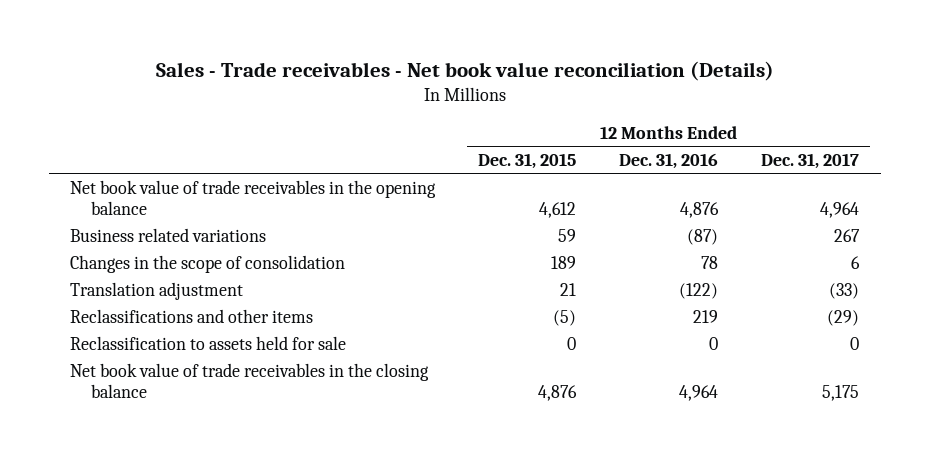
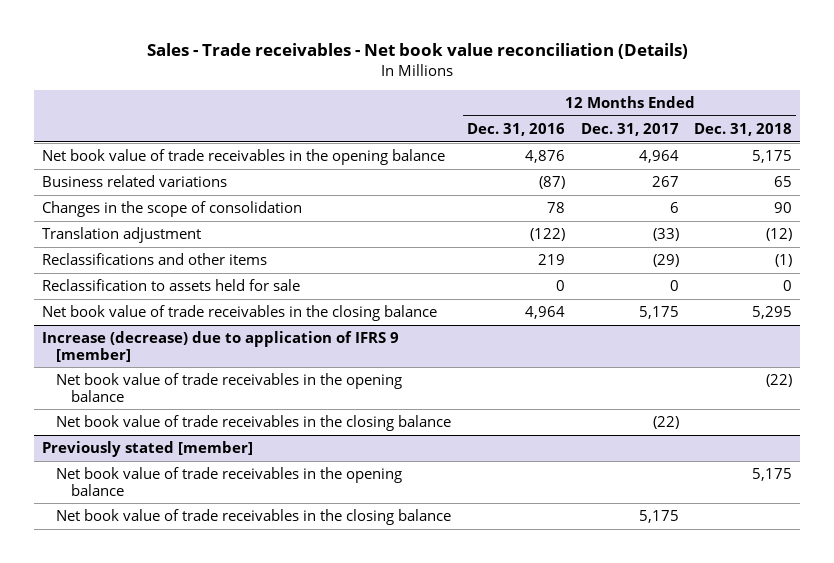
[478,152,577,169] Dec. 31, 2015 -> none
none -> [694,122,793,136] Dec. 31, 2018
none -> [41,331,399,362] Increase (decrease) due to application of IFRS 9 [member]
none -> [56,373,403,402] Net book value of trade receivables in the opening balance
none -> [56,415,452,432] Net book value of trade receivables in the closing balance
none -> [41,441,253,458] Previously stated [member]
none -> [56,467,403,496] Net book value of trade receivables in the opening balance
none -> [56,509,452,526] Net book value of trade receivables in the closing balance

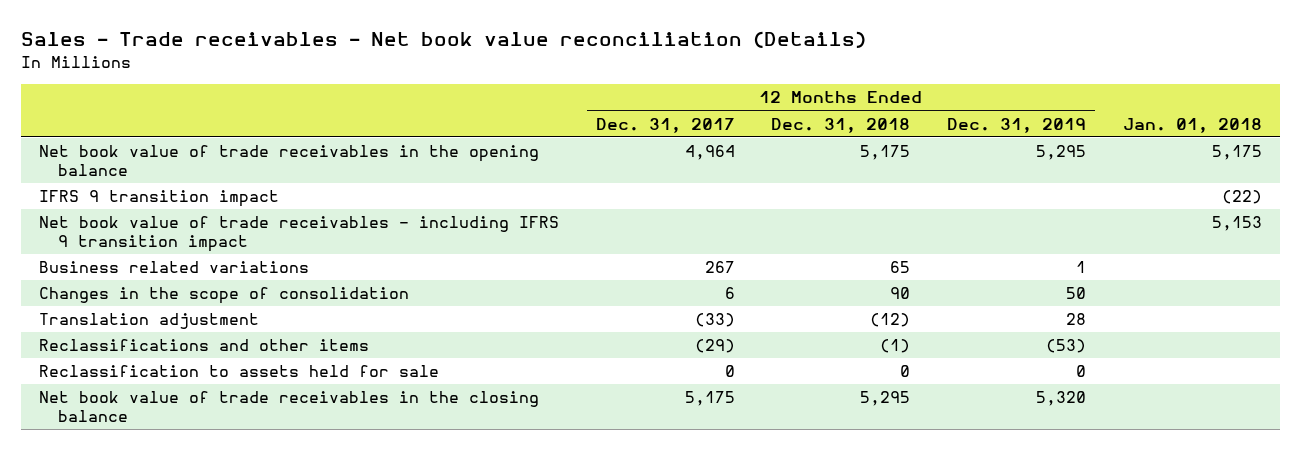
[466,122,565,136] Dec. 31, 2016 -> none
none -> [947,117,1087,133] Dec. 31, 2019
none -> [1122,117,1262,133] Jan. 01, 2018
none -> [39,190,280,208] IFRS 9 transition impact
none -> [39,216,560,253] Net book value of trade receivables - including IFRS 9 transition impact
[41,331,399,362] Increase (decrease) due to application of IFRS 9 [member] -> none
[56,373,403,402] Net book value of trade receivables in the opening balance -> none
[56,415,452,432] Net book value of trade receivables in the closing balance -> none
[41,441,253,458] Previously stated [member] -> none
[56,467,403,496] Net book value of trade receivables in the opening balance -> none
[56,509,452,526] Net book value of trade receivables in the closing balance -> none

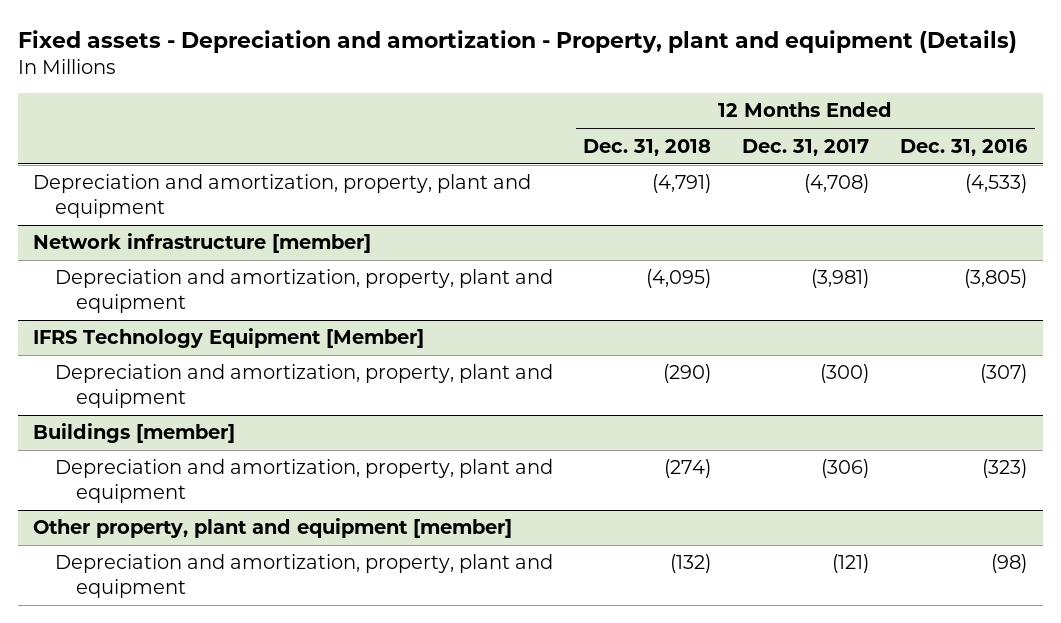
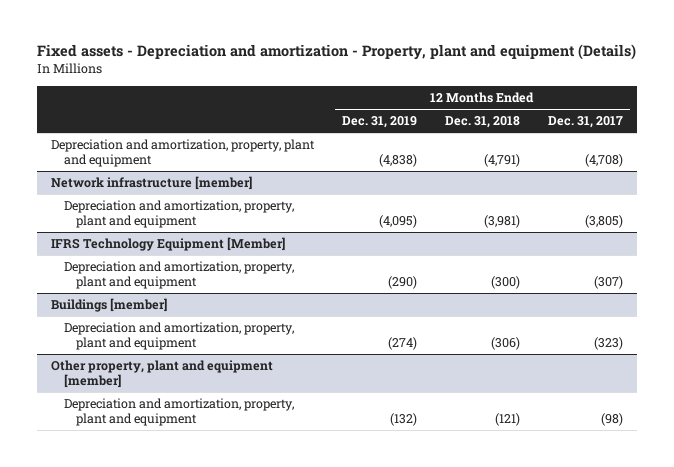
[900,138,1029,156] Dec. 31, 2016 -> none
none -> [341,116,417,129] Dec. 31, 2019
[646,269,712,289] (4,095) -> [483,215,520,229] (3,981)
[811,269,870,289] (3,981) -> [584,215,623,229] (3,805)
[663,364,712,384] (290) -> [490,276,520,290] (300)
[820,364,870,384] (300) -> [593,276,623,290] (307)
[664,459,712,479] (274) -> [490,337,520,351] (306)
[821,459,870,479] (306) -> [593,337,623,351] (323)
[670,554,712,574] (132) -> [494,413,520,427] (121)
[832,554,870,574] (121) -> [600,413,623,427] (98)

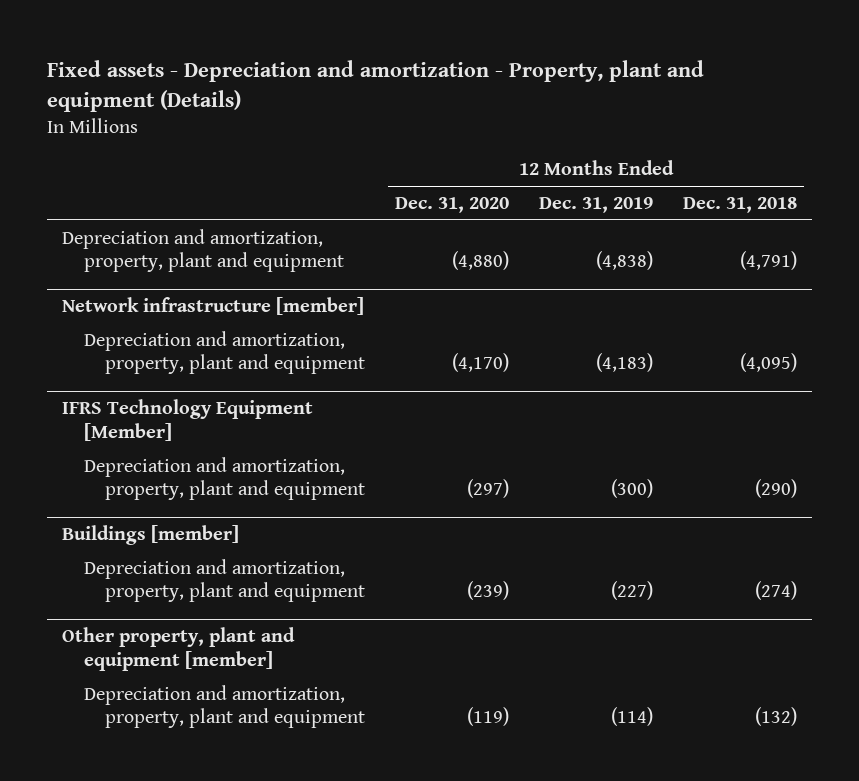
[547,116,623,129] Dec. 31, 2017 -> none
none -> [395,197,510,214] Dec. 31, 2020
[378,215,417,229] (4,095) -> [596,353,654,373] (4,183)
[483,215,520,229] (3,981) -> [739,353,797,373] (4,095)
[387,276,417,290] (290) -> [611,479,654,499] (300)
[490,276,520,290] (300) -> [754,479,797,499] (290)
[387,337,417,351] (274) -> [611,581,654,601] (227)
[490,337,520,351] (306) -> [754,581,797,601] (274)
[389,413,417,427] (132) -> [611,707,654,727] (114)
[494,413,520,427] (121) -> [754,707,797,727] (132)

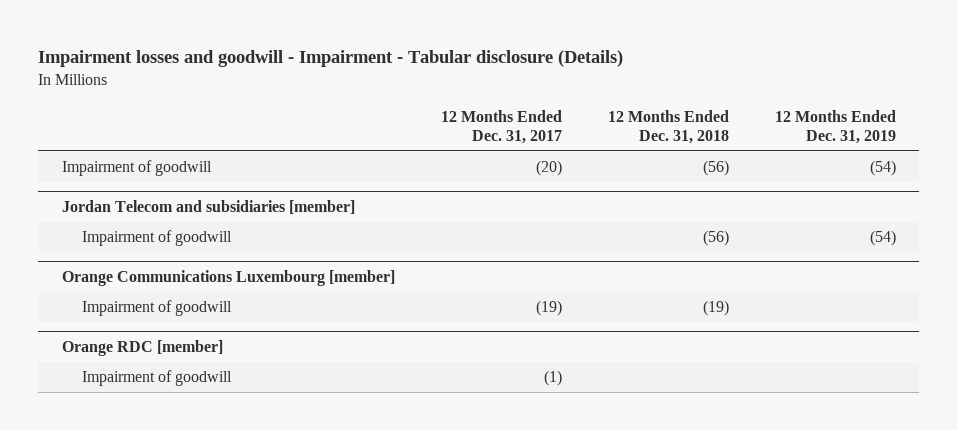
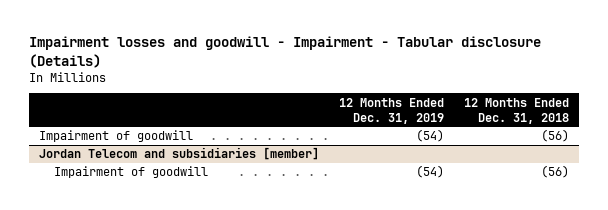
[440,109,562,144] 12 Months Ended Dec. 31, 2017 -> none
[61,269,395,286] Orange Communications Luxembourg [member] -> none
[82,300,233,317] Impairment of goodwill -> none
[61,339,223,356] Orange RDC [member] -> none
[82,370,233,387] Impairment of goodwill -> none

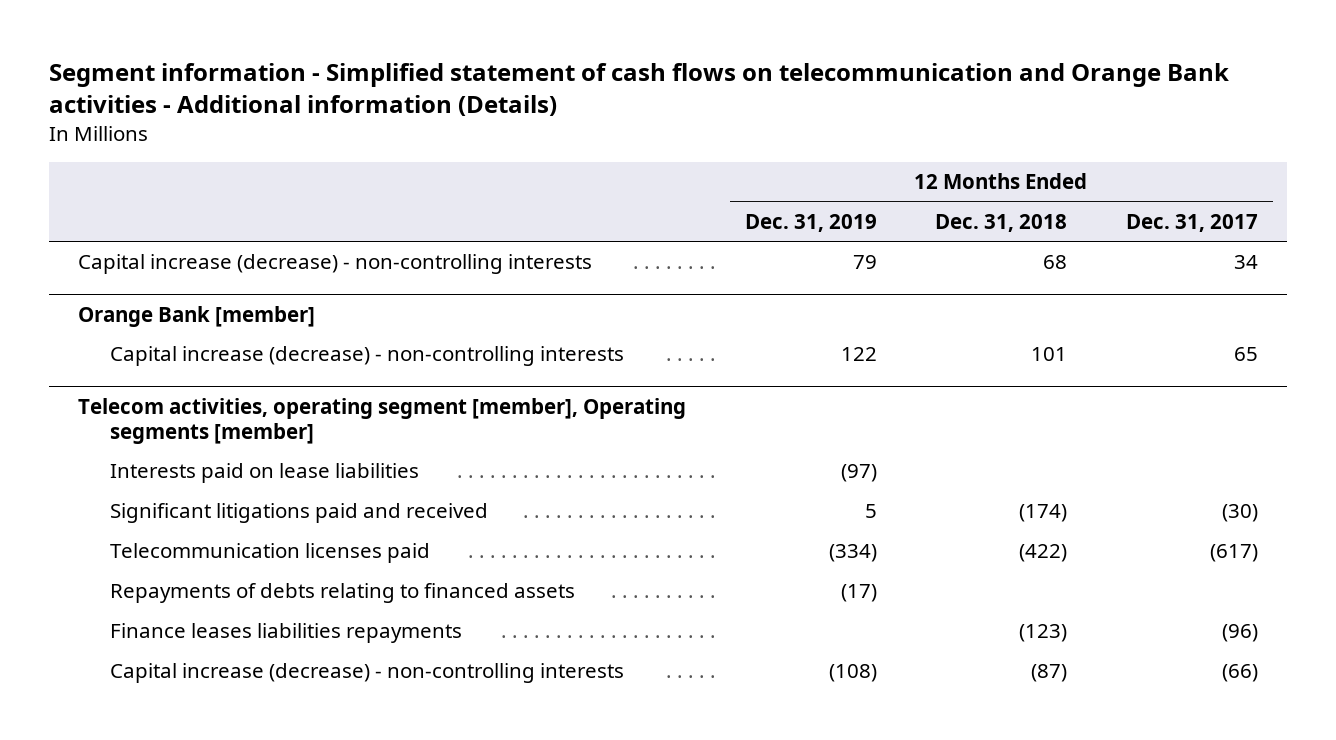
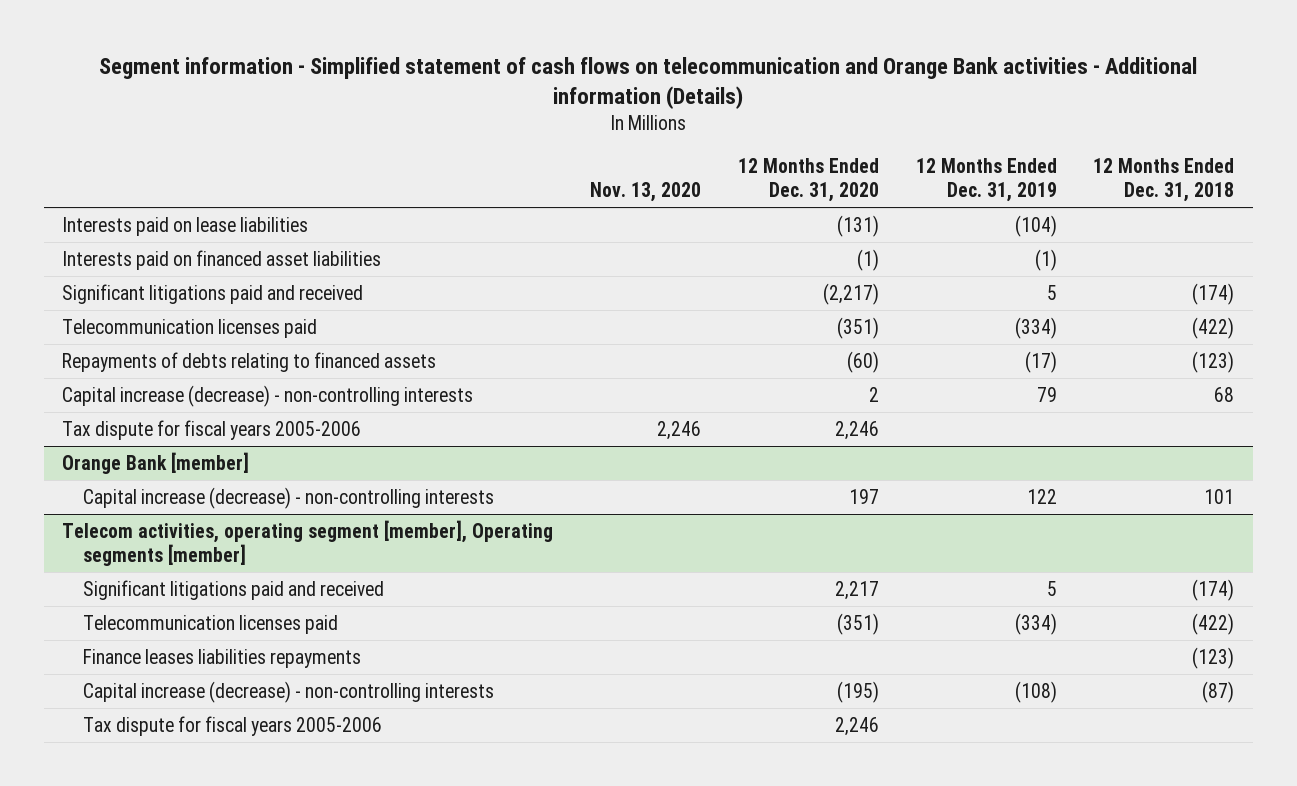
[1126,213,1259,232] Dec. 31, 2017 -> none
none -> [590,182,702,203] Nov. 13, 2020
none -> [737,158,879,203] 12 Months Ended Dec. 31, 2020
none -> [62,216,309,236] Interests paid on lease liabilities
none -> [62,249,382,270] Interests paid on financed asset liabilities
none -> [62,283,364,304] Significant litigations paid and received
none -> [62,318,318,338] Telecommunication licenses paid
none -> [62,351,437,372] Repayments of debts relating to financed assets
none -> [62,419,362,440] Tax dispute for fiscal years 2005-2006
[109,463,419,484] Interests paid on lease liabilities -> none
[109,583,575,604] Repayments of debts relating to financed assets -> none
none -> [83,715,383,736] Tax dispute for fiscal years 2005-2006

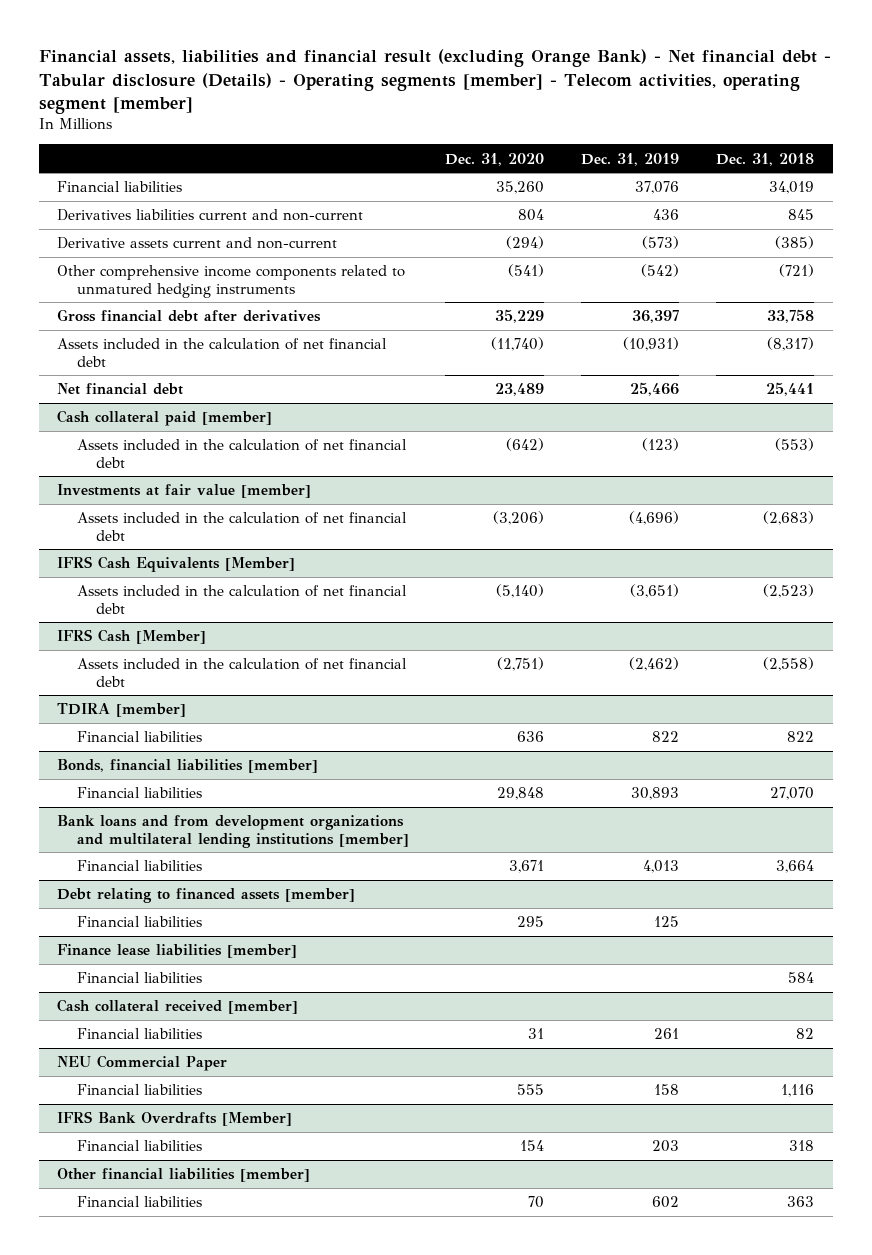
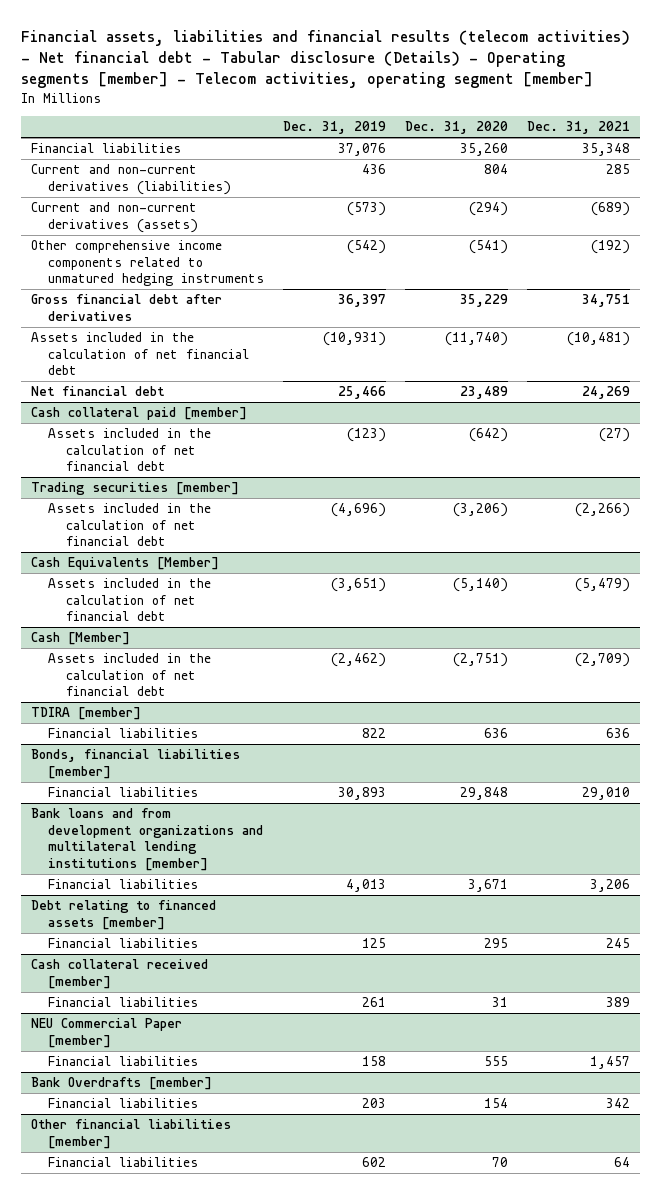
[38,49,831,115] Financial assets, liabilities and financial result (excluding Orange Bank) - Net financial debt - Tabular disclosure (Details) - Operating segments [member] - Telecom activities, operating segment [member] -> [21,30,631,89] Financial assets, liabilities and financial results (telecom activities) - Net financial debt - Tabular disclosure (Details) - Operating segments [member] - Telecom activities, operating segment [member]
[716,152,815,166] Dec. 31, 2018 -> none
none -> [527,121,631,135] Dec. 31, 2021
[57,209,364,222] Derivatives liabilities current and non-current -> [30,164,232,195] Current and non-current derivatives (liabilities)
[57,237,338,250] Derivative assets current and non-current -> [30,202,199,233] Current and non-current derivatives (assets)
[57,484,312,499] Investments at fair value [member] -> [30,482,239,496] Trading securities [member]
[57,556,296,573] IFRS Cash Equivalents [Member] -> [30,557,219,571] Cash Equivalents [Member]
[57,629,207,645] IFRS Cash [Member] -> [30,632,130,646] Cash [Member]
[57,944,298,959] Finance lease liabilities [member] -> none
[76,972,202,984] Financial liabilities -> none
[57,1055,228,1072] NEU Commercial Paper -> [30,1018,182,1048] NEU Commercial Paper [member]
[57,1111,293,1127] IFRS Bank Overdrafts [Member] -> [30,1077,212,1091] Bank Overdrafts [member]

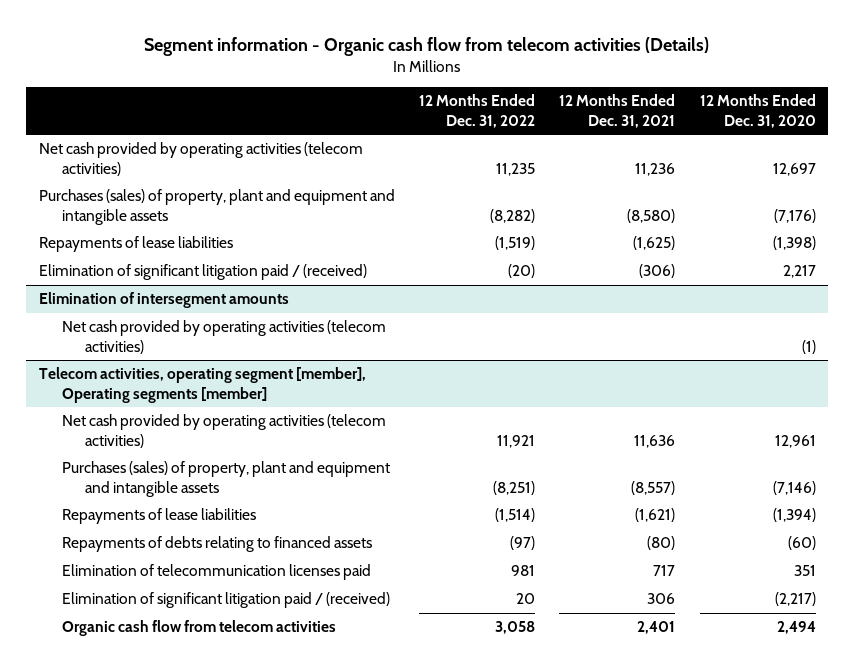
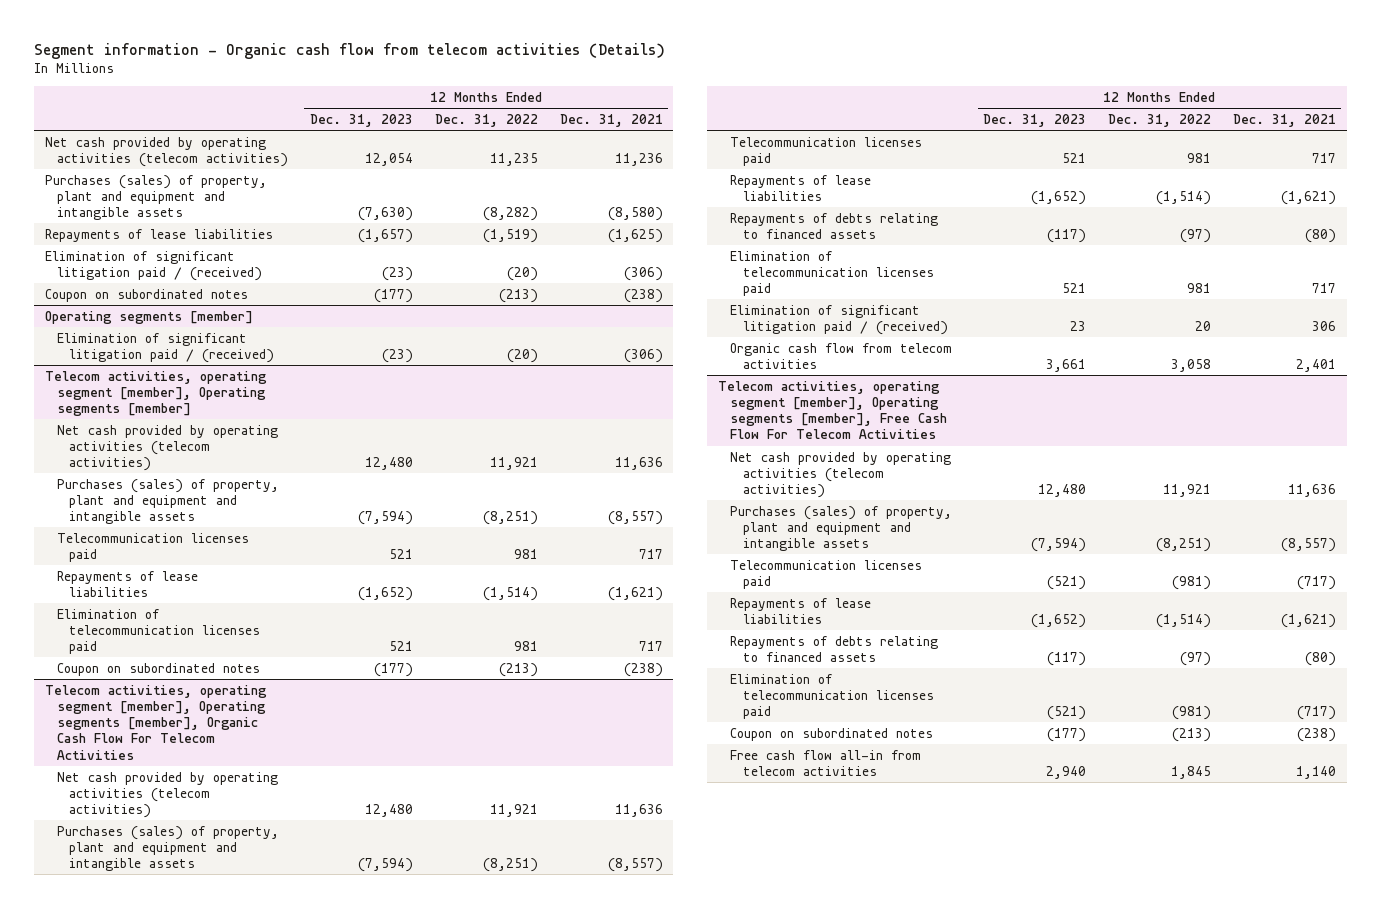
[699,94,816,128] 12 Months Ended Dec. 31, 2020 -> none
none -> [309,113,413,127] Dec. 31, 2023
[38,292,289,309] Elimination of intersegment amounts -> none
[61,320,386,354] Net cash provided by operating activities (telecom activities) -> none
none -> [44,288,248,302] Coupon on subordinated notes
none -> [44,310,253,324] Operating segments [member]
none -> [57,332,275,363] Elimination of significant litigation paid / (received)
none -> [57,532,250,562] Telecommunication licenses paid
none -> [57,608,261,655] Elimination of telecommunication licenses paid
none -> [57,662,261,676] Coupon on subordinated notes
none -> [44,684,267,760] Telecom activities, operating segment [member], Operating segments [member], Organic Cash Flow For Telecom Activities
none -> [57,771,279,819] Net cash provided by operating activities (telecom activities)
none -> [57,825,280,872] Purchases (sales) of property, plant and equipment and intangible assets
none -> [730,136,923,166] Telecommunication licenses paid
none -> [730,174,872,201] Repayments of lease liabilities
none -> [718,380,948,440] Telecom activities, operating segment [member], Operating segments [member], Free Cash Flow For Telecom Activities
none -> [730,451,952,499] Net cash provided by operating activities (telecom activities)
none -> [730,505,953,552] Purchases (sales) of property, plant and equipment and intangible assets
none -> [730,559,923,589] Telecommunication licenses paid
none -> [730,597,872,624] Repayments of lease liabilities
none -> [730,635,939,662] Repayments of debts relating to financed assets
none -> [730,673,934,720] Elimination of telecommunication licenses paid
none -> [730,727,934,741] Coupon on subordinated notes
none -> [730,749,922,776] Free cash flow all-in from telecom activities

